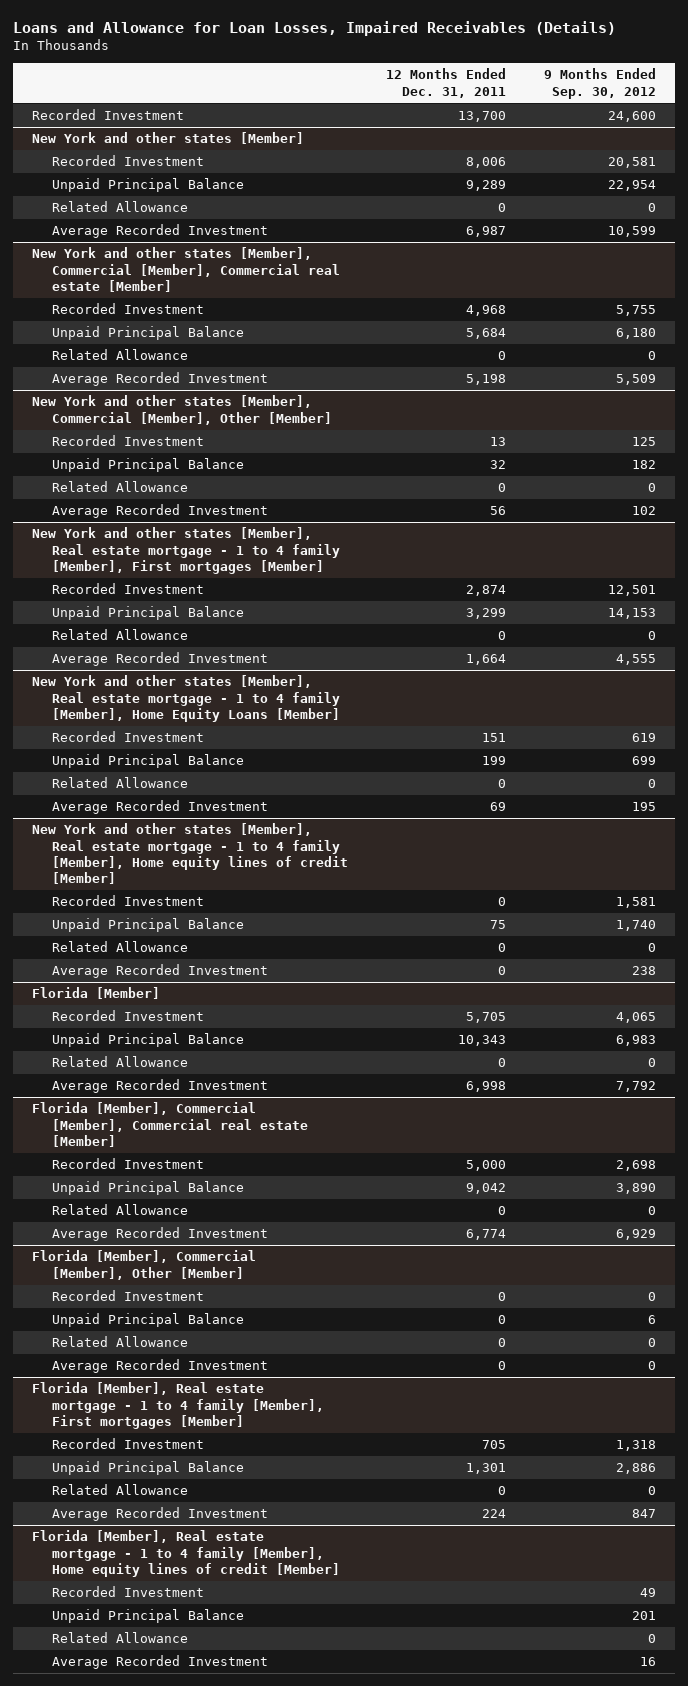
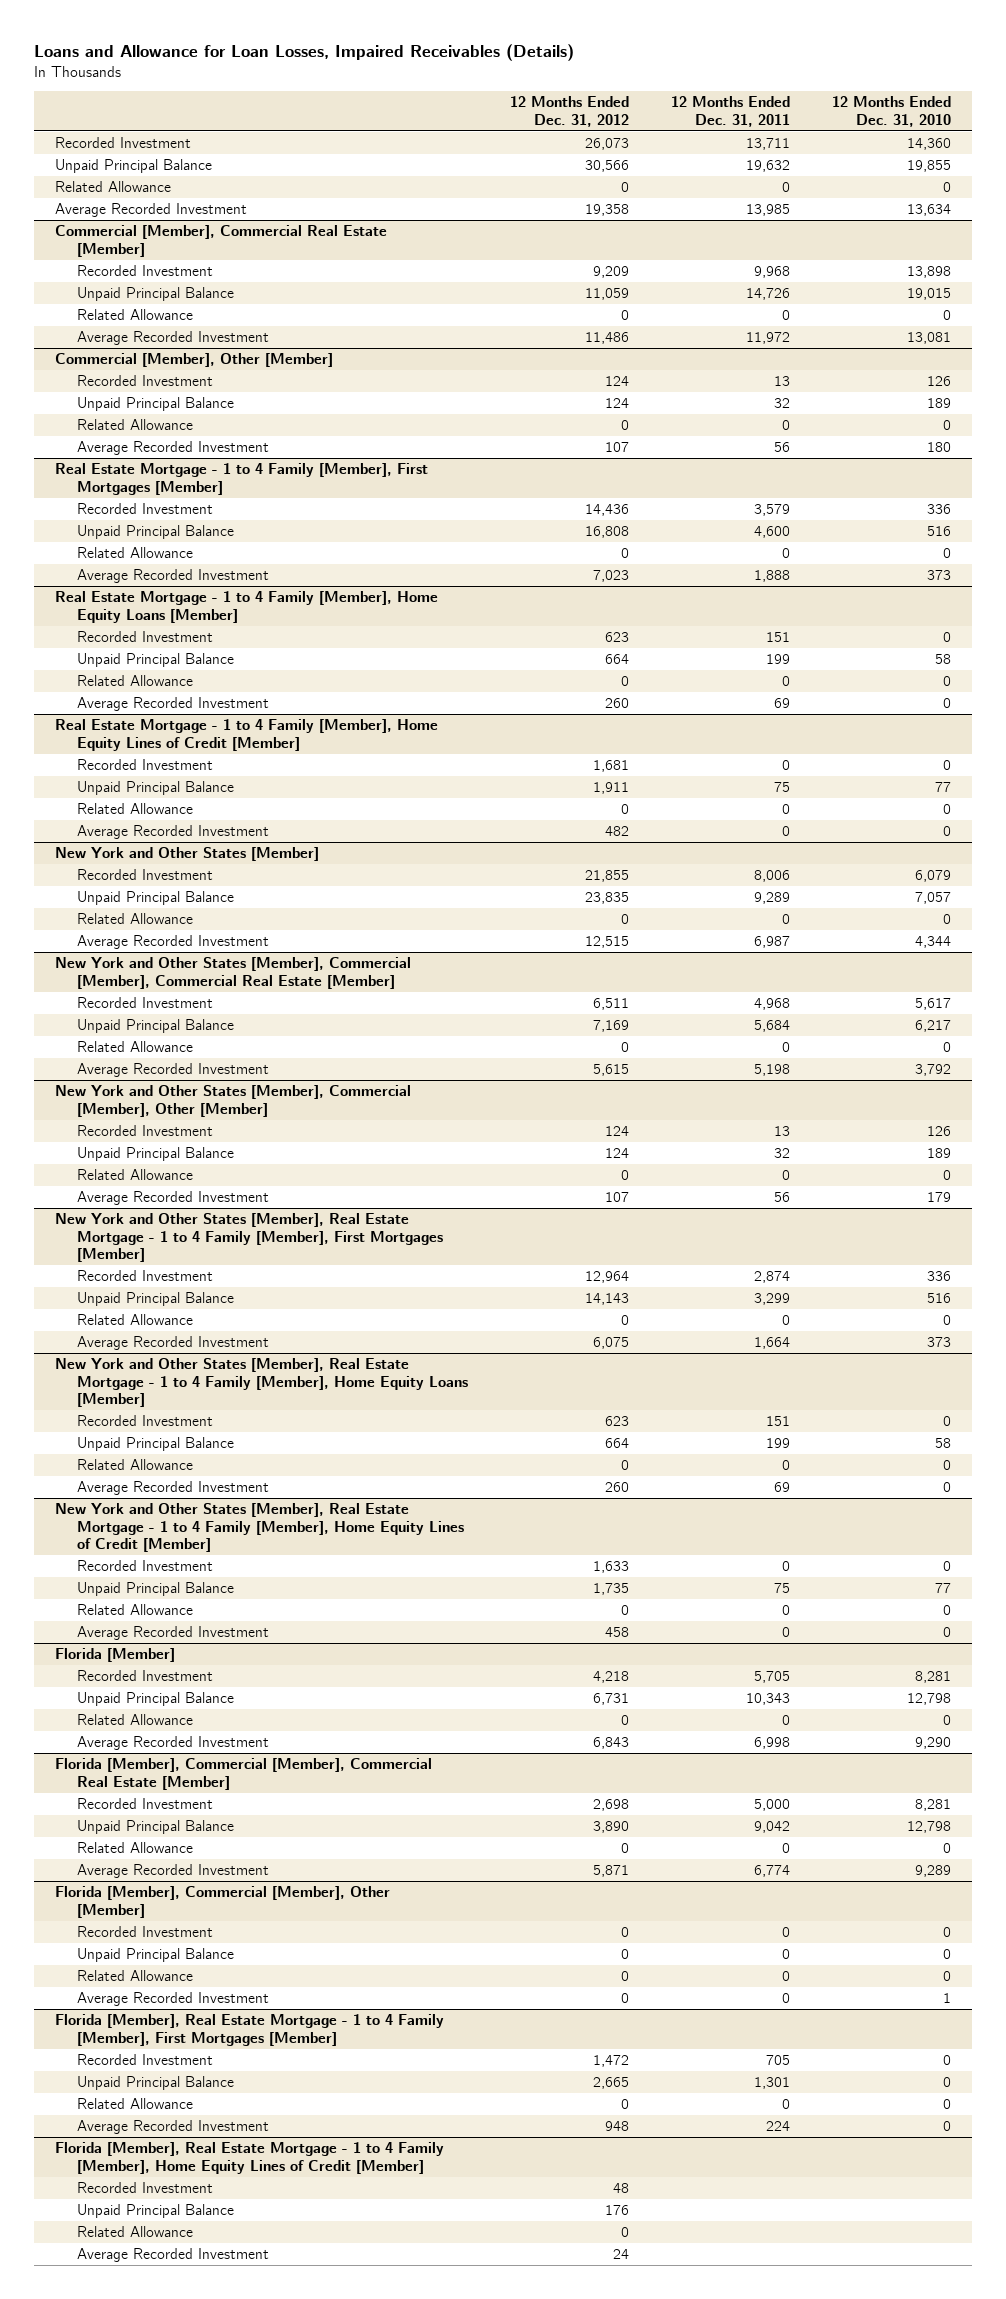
[543,68,656,99] 9 Months Ended Sep. 30, 2012 -> none
none -> [510,96,630,127] 12 Months Ended Dec. 31, 2012
none -> [832,96,952,127] 12 Months Ended Dec. 31, 2010
[458,111,507,123] 13,700 -> [746,138,791,151] 13,711
none -> [55,159,213,174] Unpaid Principal Balance
none -> [55,181,172,193] Related Allowance
none -> [55,203,248,218] Average Recorded Investment
none -> [55,225,388,257] Commercial [Member], Commercial Real Estate [Member]
none -> [76,265,213,277] Recorded Investment
none -> [76,287,234,302] Unpaid Principal Balance
none -> [76,309,193,321] Related Allowance
none -> [76,331,269,346] Average Recorded Investment
none -> [55,353,334,368] Commercial [Member], Other [Member]
none -> [76,375,213,387] Recorded Investment
none -> [76,397,234,412] Unpaid Principal Balance
none -> [76,419,193,431] Related Allowance
none -> [76,441,269,456] Average Recorded Investment
none -> [55,463,429,495] Real Estate Mortgage - 1 to 4 Family [Member], First Mortgages [Member]
none -> [76,503,213,515] Recorded Investment
none -> [76,525,234,540] Unpaid Principal Balance
none -> [76,547,193,559] Related Allowance
none -> [76,569,269,584] Average Recorded Investment
none -> [55,591,439,623] Real Estate Mortgage - 1 to 4 Family [Member], Home Equity Loans [Member]
none -> [76,631,213,643] Recorded Investment
none -> [76,653,234,668] Unpaid Principal Balance
none -> [76,675,193,687] Related Allowance
none -> [76,697,269,712] Average Recorded Investment
none -> [55,719,439,751] Real Estate Mortgage - 1 to 4 Family [Member], Home Equity Lines of Credit [Member]
none -> [76,759,213,771] Recorded Investment
none -> [76,781,234,796] Unpaid Principal Balance
none -> [76,803,193,815] Related Allowance
none -> [76,825,269,840] Average Recorded Investment
[31,132,304,145] New York and other states [Member] -> [55,847,320,862] New York and Other States [Member]
[31,247,341,292] New York and other states [Member], Commercial [Member], Commercial real estate [Member] -> [55,957,412,989] New York and Other States [Member], Commercial [Member], Commercial Real Estate [Member]
[31,395,333,425] New York and other states [Member], Commercial [Member], Other [Member] -> [55,1085,412,1117] New York and Other States [Member], Commercial [Member], Other [Member]
[31,527,341,574] New York and other states [Member], Real estate mortgage - 1 to 4 family [Member], First mortgages [Member] -> [55,1213,443,1263] New York and Other States [Member], Real Estate Mortgage - 1 to 4 Family [Member], First Mortgages [Member]
[31,675,341,722] New York and other states [Member], Real estate mortgage - 1 to 4 family [Member], Home Equity Loans [Member] -> [55,1358,468,1408] New York and Other States [Member], Real Estate Mortgage - 1 to 4 Family [Member], Home Equity Loans [Member]
[31,823,349,885] New York and other states [Member], Real estate mortgage - 1 to 4 family [Member], Home equity lines of credit [Member] -> [55,1503,464,1553] New York and Other States [Member], Real Estate Mortgage - 1 to 4 Family [Member], Home Equity Lines of Credit [Member]
[31,1102,309,1147] Florida [Member], Commercial [Member], Commercial real estate [Member] -> [55,1758,433,1790] Florida [Member], Commercial [Member], Commercial Real Estate [Member]
[31,1382,325,1429] Florida [Member], Real estate mortgage - 1 to 4 family [Member], First mortgages [Member] -> [55,2014,445,2046] Florida [Member], Real Estate Mortgage - 1 to 4 Family [Member], First Mortgages [Member]
[31,1530,341,1577] Florida [Member], Real estate mortgage - 1 to 4 family [Member], Home equity lines of credit [Member] -> [55,2142,445,2174] Florida [Member], Real Estate Mortgage - 1 to 4 Family [Member], Home Equity Lines of Credit [Member]

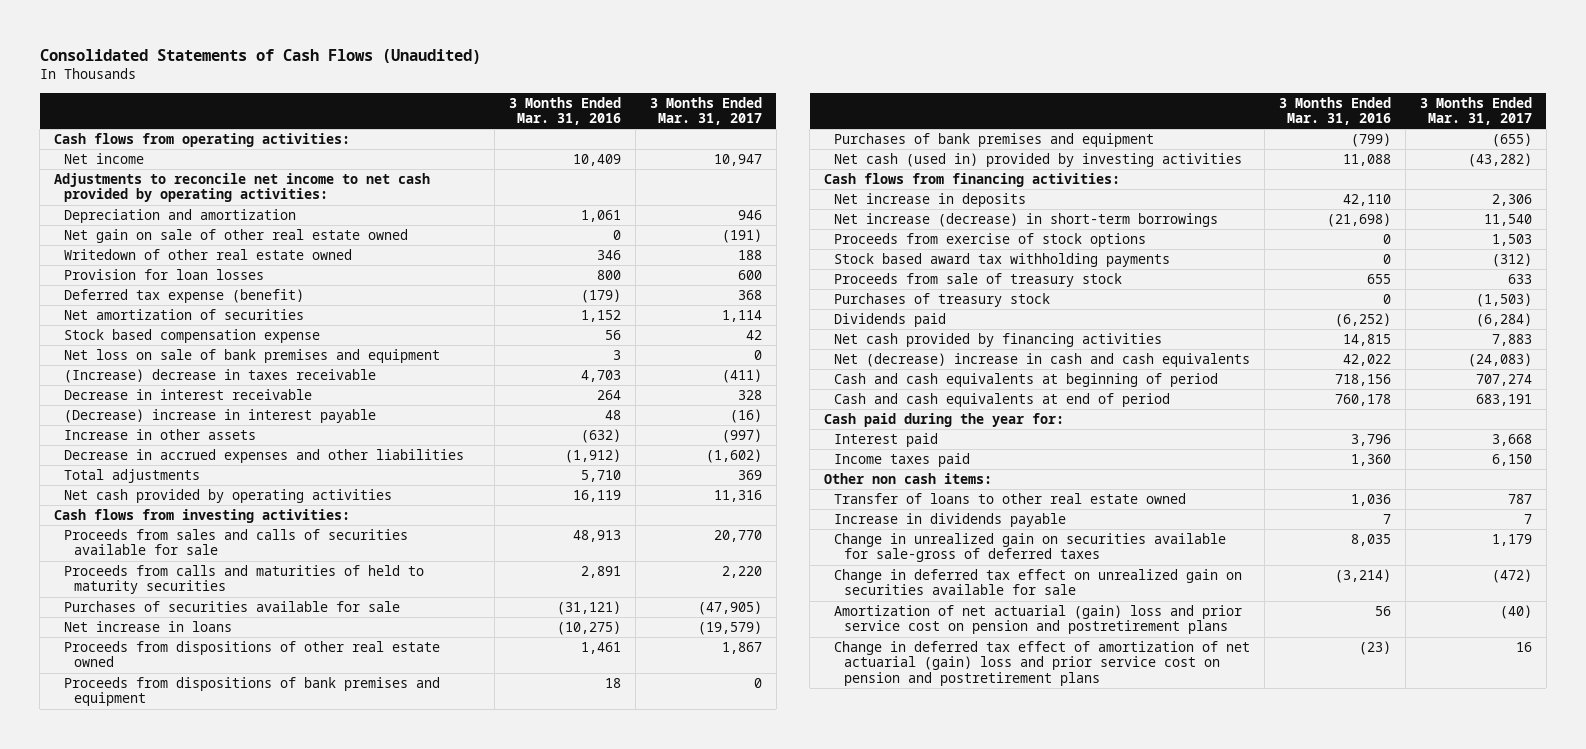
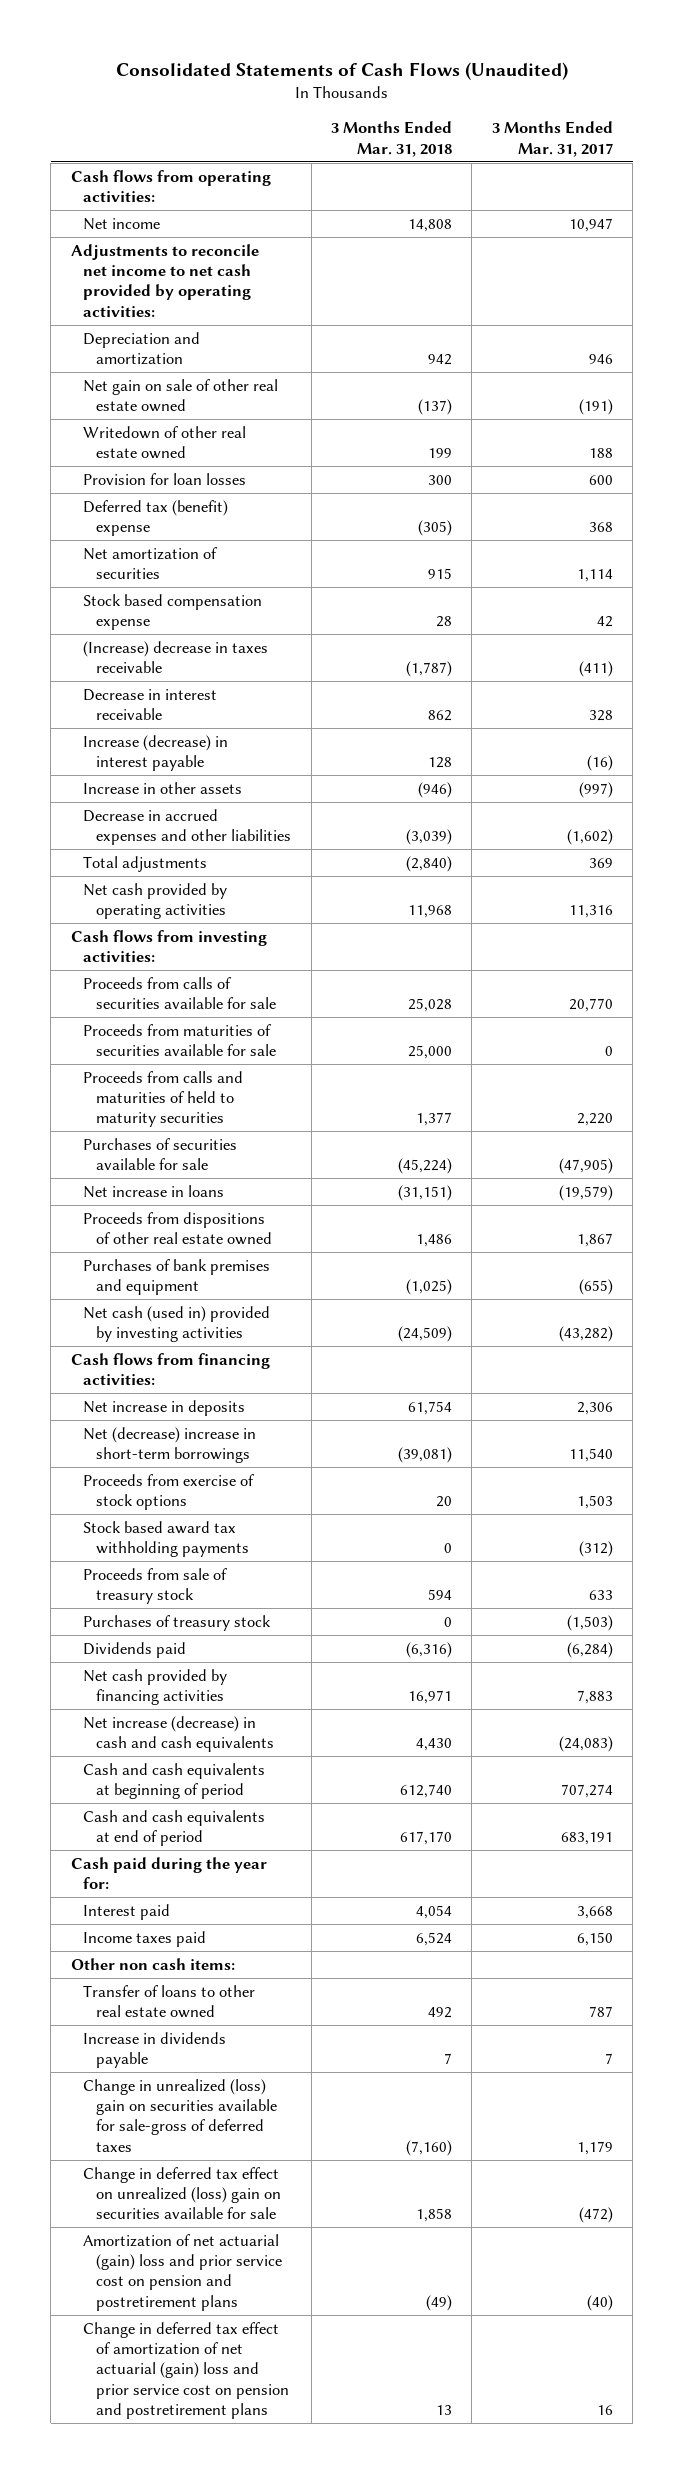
[508,96,621,126] 3 Months Ended Mar. 31, 2016 -> none
none -> [330,121,452,157] 3 Months Ended Mar. 31, 2018
[64,288,305,303] Deferred tax expense (benefit) -> [83,499,229,536] Deferred tax (benefit) expense
[64,348,441,363] Net loss on sale of bank premises and equipment -> none
[64,408,377,423] (Decrease) increase in interest payable -> [83,734,229,771] Increase (decrease) in interest payable
[64,528,409,556] Proceeds from sales and calls of securities available for sale -> [83,976,277,1009] Proceeds from calls of securities available for sale
none -> [83,1023,277,1056] Proceeds from maturities of securities available for sale
[64,676,441,707] Proceeds from dispositions of bank premises and equipment -> none
[834,212,1219,227] Net increase (decrease) in short-term borrowings -> [83,1426,257,1463] Net (decrease) increase in short-term borrowings
[834,352,1251,367] Net (decrease) increase in cash and cash equivalents -> [83,1715,275,1752] Net increase (decrease) in cash and cash equivalents
[834,532,1227,563] Change in unrealized gain on securities available for sale-gross of deferred taxes -> [83,2078,278,2152] Change in unrealized (loss) gain on securities available for sale-gross of deferred taxes
[834,568,1243,596] Change in deferred tax effect on unrealized gain on securities available for sale -> [83,2166,282,2220] Change in deferred tax effect on unrealized (loss) gain on securities available for sale

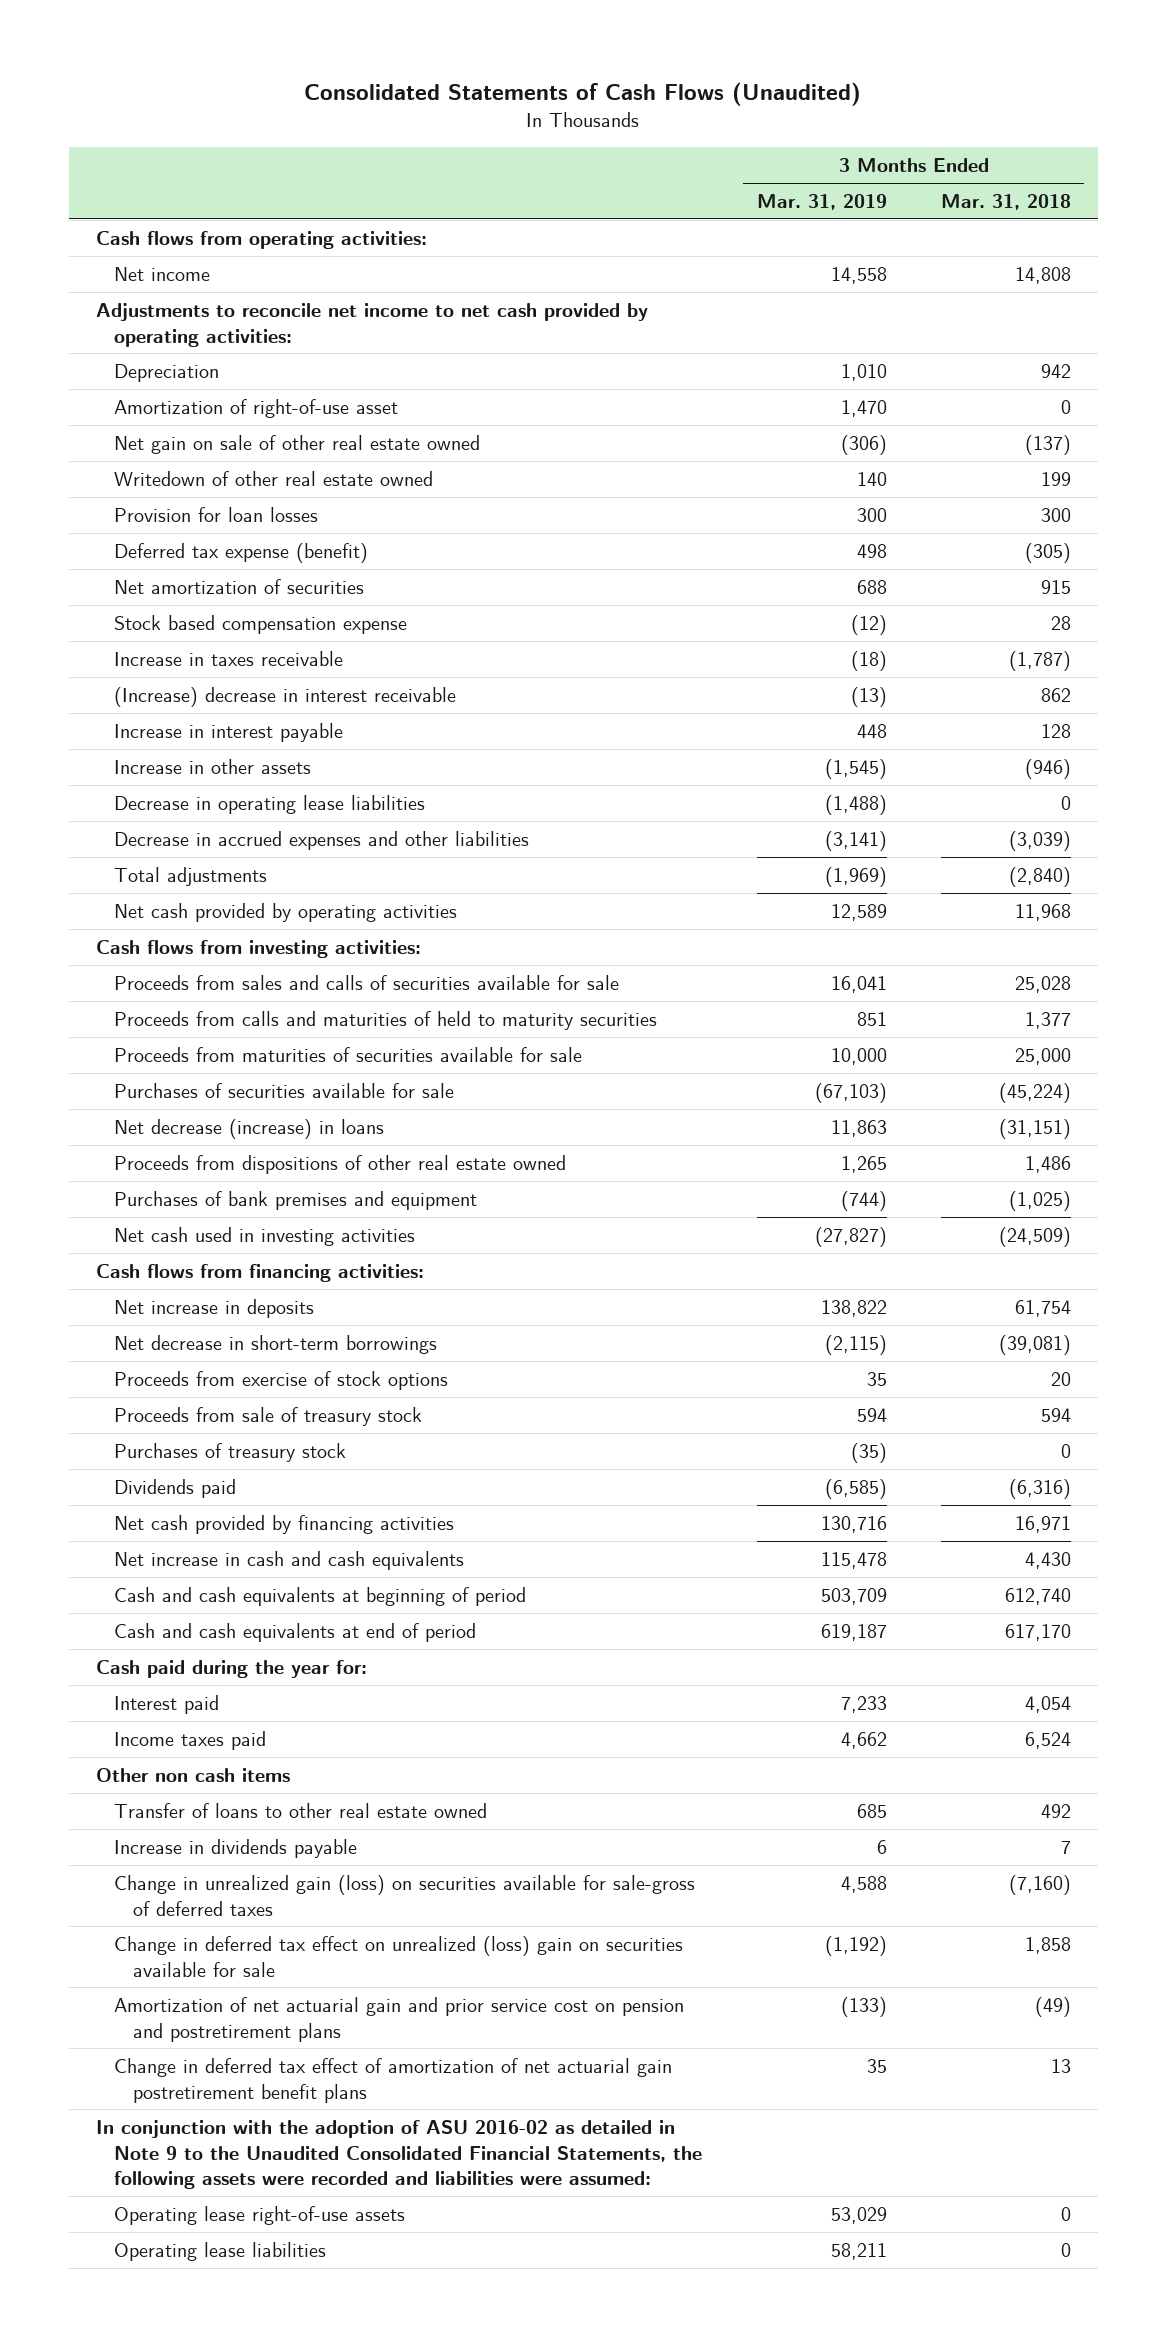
[491,121,613,157] 3 Months Ended Mar. 31, 2017 -> none
none -> [756,193,887,210] Mar. 31, 2019
[83,331,201,365] Depreciation and amortization -> [114,363,220,382] Depreciation
none -> [114,398,399,418] Amortization of right-of-use asset
[83,499,229,536] Deferred tax (benefit) expense -> [114,542,369,563] Deferred tax expense (benefit)
[83,640,269,673] (Increase) decrease in taxes receivable -> [114,650,344,666] Increase in taxes receivable
[83,688,218,720] Decrease in interest receivable -> [114,686,457,707] (Increase) decrease in interest receivable
[83,734,229,771] Increase (decrease) in interest payable -> [114,722,344,742] Increase in interest payable
none -> [114,794,426,814] Decrease in operating lease liabilities
[83,976,277,1009] Proceeds from calls of securities available for sale -> [114,974,620,990] Proceeds from sales and calls of securities available for sale
[83,1023,277,1056] Proceeds from maturities of securities available for sale -> [114,1046,583,1062] Proceeds from maturities of securities available for sale
[83,1184,225,1198] Net increase in loans -> [114,1118,385,1139] Net decrease (increase) in loans
[83,1305,271,1342] Net cash (used in) provided by investing activities -> [114,1226,416,1246] Net cash used in investing activities
[83,1426,257,1463] Net (decrease) increase in short-term borrowings -> [114,1334,438,1354] Net decrease in short-term borrowings
[83,1520,250,1557] Stock based award tax withholding payments -> none
[83,1715,275,1752] Net increase (decrease) in cash and cash equivalents -> [114,1550,465,1570] Net increase in cash and cash equivalents
[70,1957,235,1970] Other non cash items: -> [96,1767,291,1782] Other non cash items
[83,2078,278,2152] Change in unrealized (loss) gain on securities available for sale-gross of deferred taxes -> [114,1874,696,1916] Change in unrealized gain (loss) on securities available for sale-gross of deferred taxes
[83,2233,283,2311] Amortization of net actuarial (gain) loss and prior service cost on pension and postretirement plans -> [114,1996,685,2042] Amortization of net actuarial gain and prior service cost on pension and postretirement plans
[83,2321,290,2419] Change in deferred tax effect of amortization of net actuarial (gain) loss and prior service cost on pension and postretirement plans -> [114,2057,673,2103] Change in deferred tax effect of amortization of net actuarial gain postretirement benefit plans
none -> [96,2119,703,2190] In conjunction with the adoption of ASU 2016-02 as detailed in Note 9 to the Unaudited Consolidated Financial Statements, the following assets were recorded and liabilities were assumed:
none -> [114,2205,406,2225] Operating lease right-of-use assets
none -> [114,2241,327,2261] Operating lease liabilities

